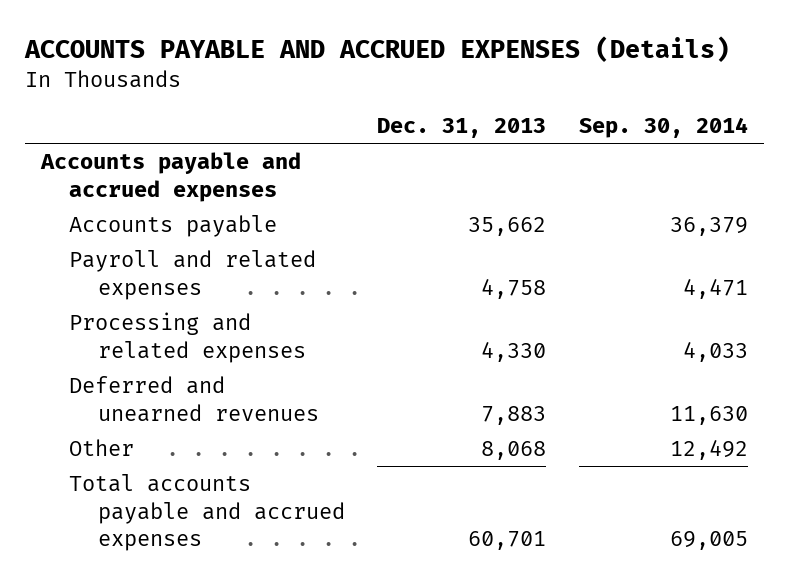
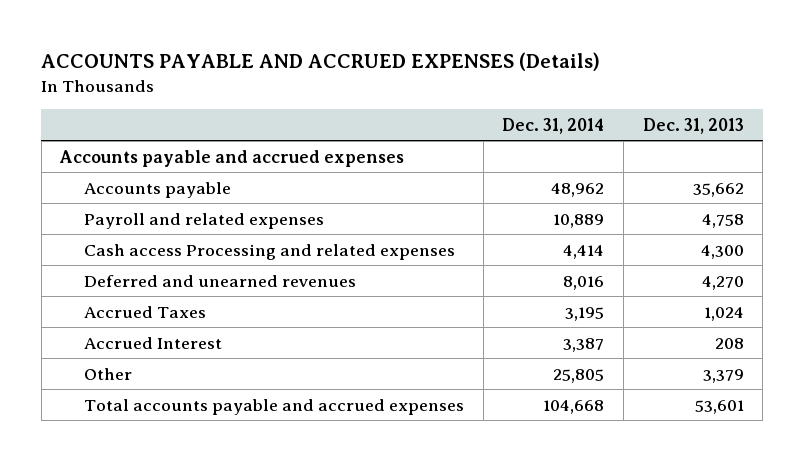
[578,117,748,139] Sep. 30, 2014 -> none
none -> [502,117,605,134] Dec. 31, 2014
[69,312,306,363] Processing and related expenses -> [84,243,456,260] Cash access Processing and related expenses
[481,341,547,362] 4,330 -> [700,244,744,259] 4,300
[481,405,547,425] 7,883 -> [701,275,744,290] 4,270
none -> [84,305,207,318] Accrued Taxes
none -> [84,336,223,349] Accrued Interest
[481,441,547,461] 8,068 -> [702,368,744,383] 3,379
[468,531,547,551] 60,701 -> [694,399,744,414] 53,601

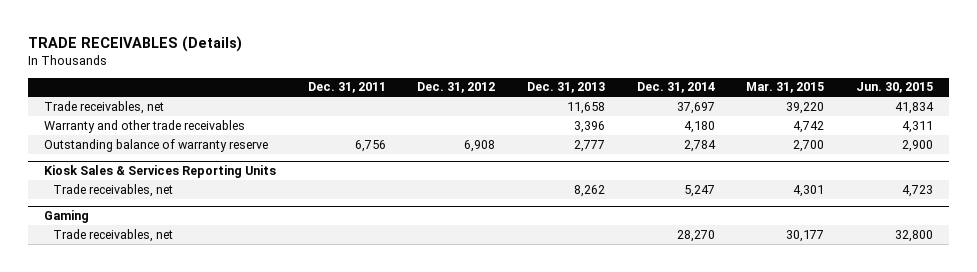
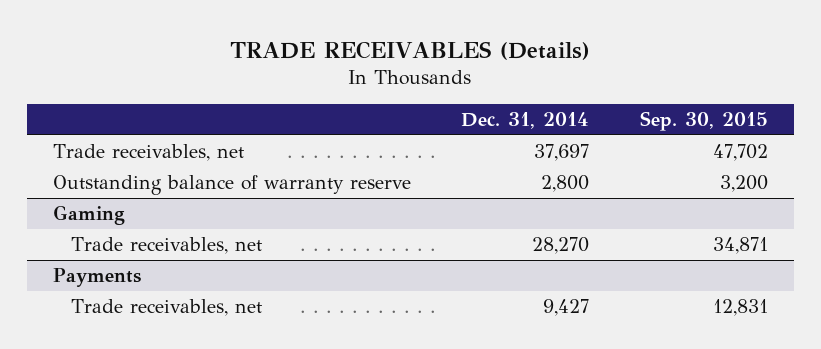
[307,82,386,94] Dec. 31, 2011 -> none
[417,82,496,94] Dec. 31, 2012 -> none
[526,82,605,94] Dec. 31, 2013 -> none
[746,82,825,94] Mar. 31, 2015 -> none
[855,82,933,94] Jun. 30, 2015 -> none
none -> [640,111,769,132] Sep. 30, 2015
[43,119,245,133] Warranty and other trade receivables -> none
[43,165,276,179] Kiosk Sales & Services Reporting Units -> none
[53,183,174,197] Trade receivables, net -> none
[683,139,716,152] 2,784 -> [541,175,590,193] 2,800
none -> [52,268,141,288] Payments
none -> [70,299,262,317] Trade receivables, net

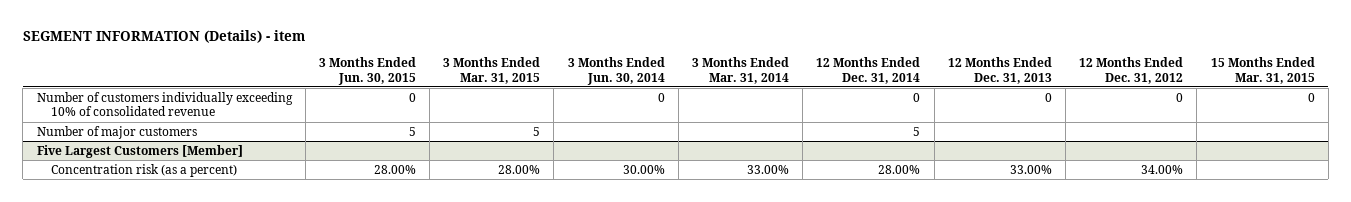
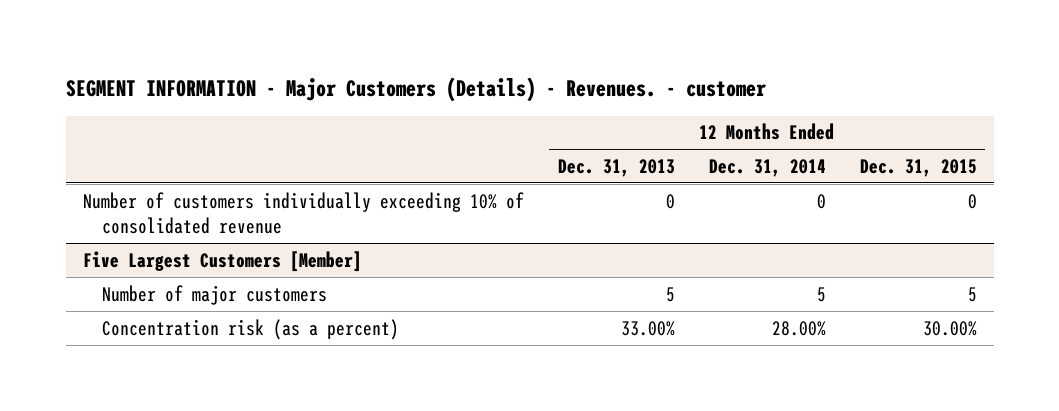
[22,30,305,44] SEGMENT INFORMATION (Details) - item -> [65,76,766,102] SEGMENT INFORMATION - Major Customers (Details) - Revenues. - customer
[318,56,416,85] 3 Months Ended Jun. 30, 2015 -> none
[443,56,541,84] 3 Months Ended Mar. 31, 2015 -> none
[567,56,665,85] 3 Months Ended Jun. 30, 2014 -> none
[692,56,790,84] 3 Months Ended Mar. 31, 2014 -> none
[1079,56,1184,84] 12 Months Ended Dec. 31, 2012 -> none
[1210,56,1315,84] 15 Months Ended Mar. 31, 2015 -> none
none -> [859,158,977,177] Dec. 31, 2015
[36,125,197,139] Number of major customers -> none
none -> [102,284,328,305] Number of major customers

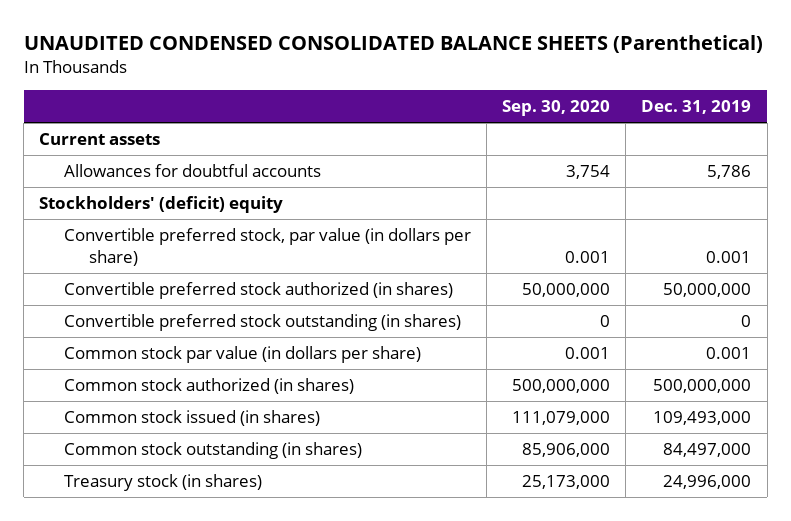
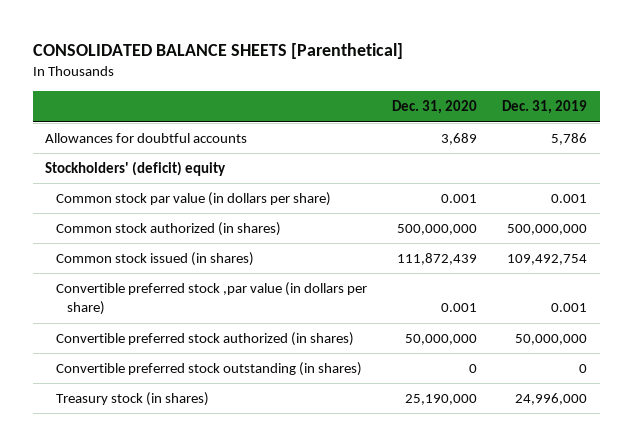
[23,35,763,54] UNAUDITED CONDENSED CONSOLIDATED BALANCE SHEETS (Parenthetical) -> [32,42,403,59] CONSOLIDATED BALANCE SHEETS [Parenthetical]
[502,100,611,117] Sep. 30, 2020 -> none
none -> [392,100,478,115] Dec. 31, 2020
[39,133,161,146] Current assets -> none
[64,228,472,266] Convertible preferred stock, par value (in dollars per share) -> none
[64,442,363,460] Common stock outstanding (in shares) -> none
[653,411,752,426] 109,493,000 -> [507,254,588,266] 109,492,754
none -> [55,282,367,316] Convertible preferred stock ,par value (in dollars per share)
[64,282,454,300] Convertible preferred stock authorized (in shares) -> [55,332,354,347] Convertible preferred stock authorized (in shares)
[64,314,462,332] Convertible preferred stock outstanding (in shares) -> [55,362,362,377] Convertible preferred stock outstanding (in shares)

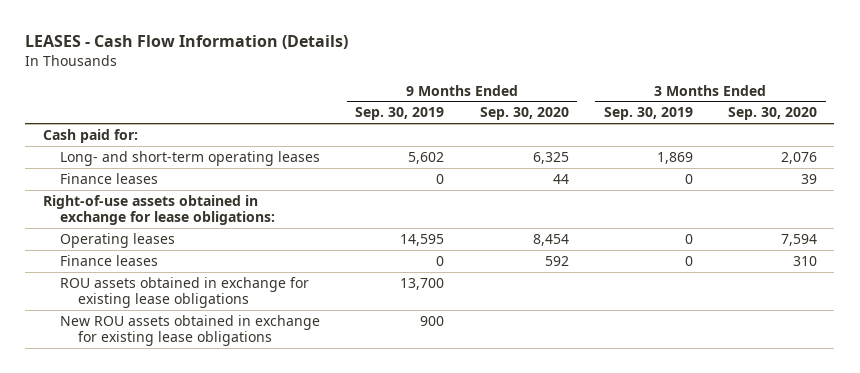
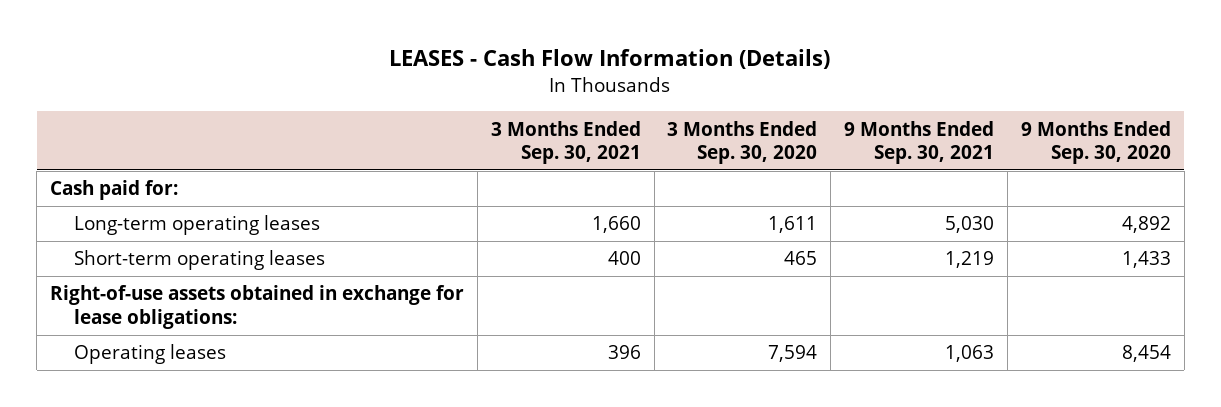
[355,107,445,121] Sep. 30, 2019 -> none
[603,107,693,121] Sep. 30, 2019 -> none
none -> [490,120,641,165] 3 Months Ended Sep. 30, 2021
none -> [844,120,995,165] 9 Months Ended Sep. 30, 2021
[60,150,321,166] Long- and short-term operating leases -> [73,215,320,236] Long-term operating leases
[532,151,569,164] 6,325 -> [1121,216,1171,234] 4,892
[780,151,817,164] 2,076 -> [768,216,818,234] 1,611
[60,172,159,184] Finance leases -> [73,250,325,271] Short-term operating leases
[552,173,569,184] 44 -> [1121,251,1171,269] 1,433
[800,173,817,184] 39 -> [784,251,818,266] 465
[60,254,159,266] Finance leases -> none
[60,276,310,309] ROU assets obtained in exchange for existing lease obligations -> none
[60,314,321,347] New ROU assets obtained in exchange for existing lease obligations -> none

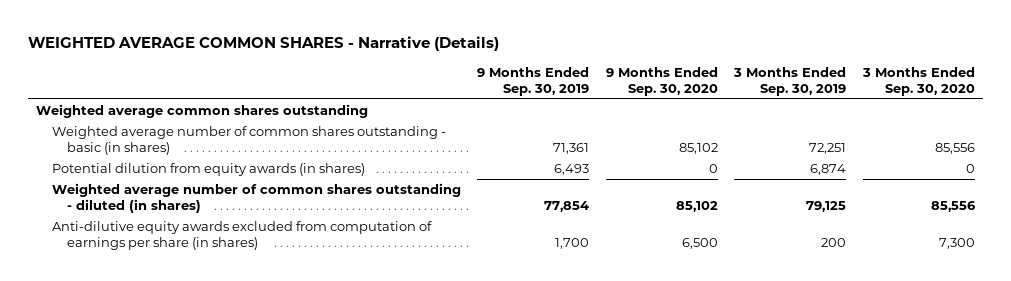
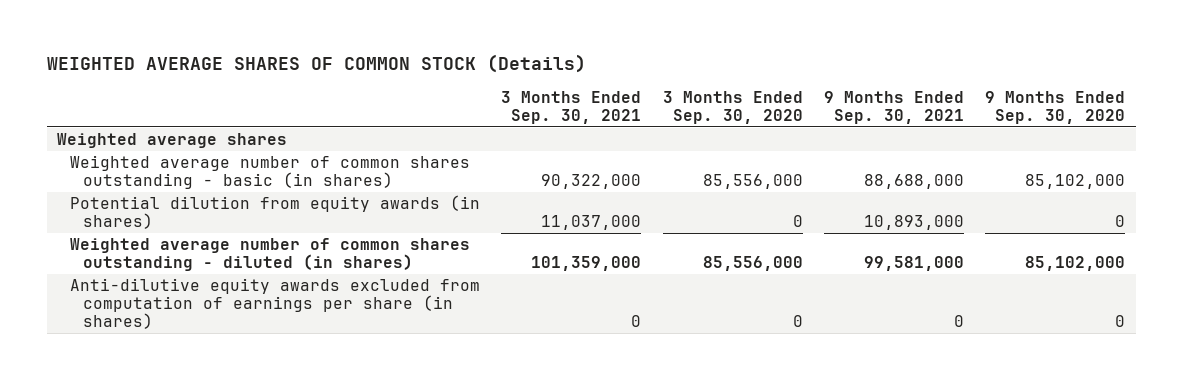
[27,36,499,52] WEIGHTED AVERAGE COMMON SHARES - Narrative (Details) -> [46,54,586,74] WEIGHTED AVERAGE SHARES OF COMMON STOCK (Details)
[477,66,590,96] 9 Months Ended Sep. 30, 2019 -> none
[733,66,847,96] 3 Months Ended Sep. 30, 2019 -> none
none -> [501,90,642,124] 3 Months Ended Sep. 30, 2021
none -> [824,90,965,124] 9 Months Ended Sep. 30, 2021
[36,104,369,119] Weighted average common shares outstanding -> [57,132,288,148] Weighted average shares
[678,143,718,155] 85,102 -> [1025,174,1126,190] 85,102,000
[934,143,975,155] 85,556 -> [702,174,803,190] 85,556,000
[675,201,718,213] 85,102 -> [1025,256,1126,272] 85,102,000
[930,201,976,213] 85,556 -> [702,256,803,272] 85,556,000
[681,238,718,250] 6,500 -> [1115,315,1126,328] 0
[938,238,975,250] 7,300 -> [792,315,803,328] 0

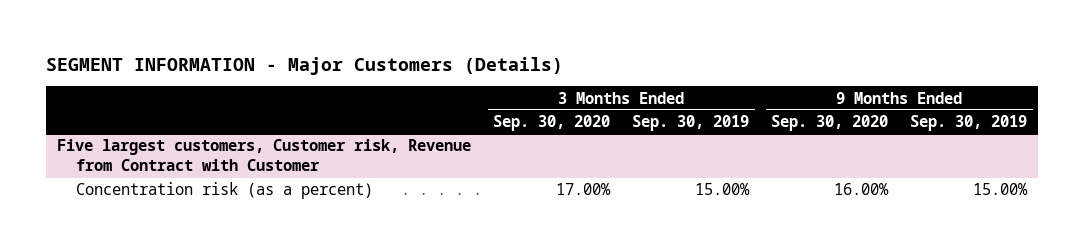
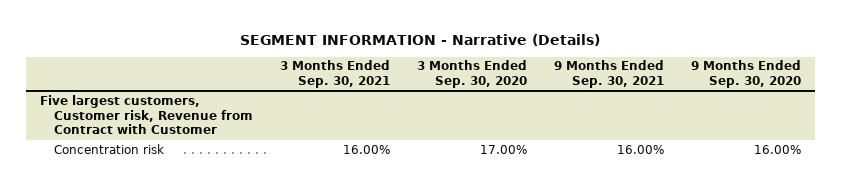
[46,56,564,75] SEGMENT INFORMATION - Major Customers (Details) -> [240,33,601,46] SEGMENT INFORMATION - Narrative (Details)
[632,115,750,132] Sep. 30, 2019 -> none
[910,115,1028,132] Sep. 30, 2019 -> none
none -> [280,60,391,89] 3 Months Ended Sep. 30, 2021
none -> [554,60,665,89] 9 Months Ended Sep. 30, 2021
[75,182,373,200] Concentration risk (as a percent) -> [54,143,165,154] Concentration risk

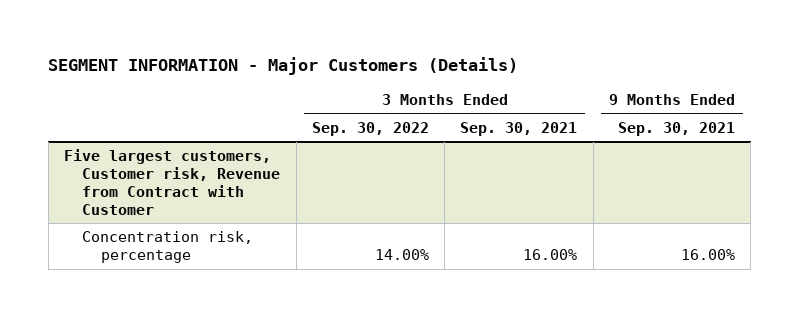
[240,33,601,46] SEGMENT INFORMATION - Narrative (Details) -> [48,57,519,76] SEGMENT INFORMATION - Major Customers (Details)
[417,60,528,89] 3 Months Ended Sep. 30, 2020 -> none
[691,60,802,89] 9 Months Ended Sep. 30, 2020 -> none
none -> [311,121,429,136] Sep. 30, 2022
[54,143,165,154] Concentration risk -> [82,231,254,264] Concentration risk, percentage

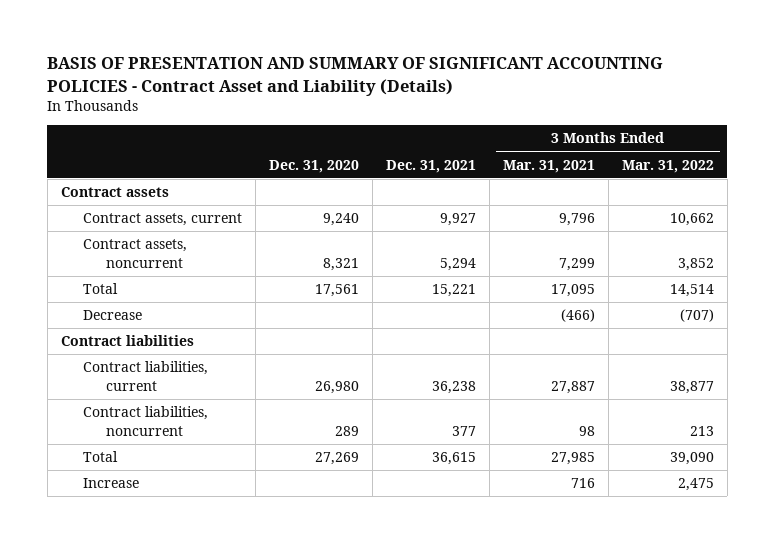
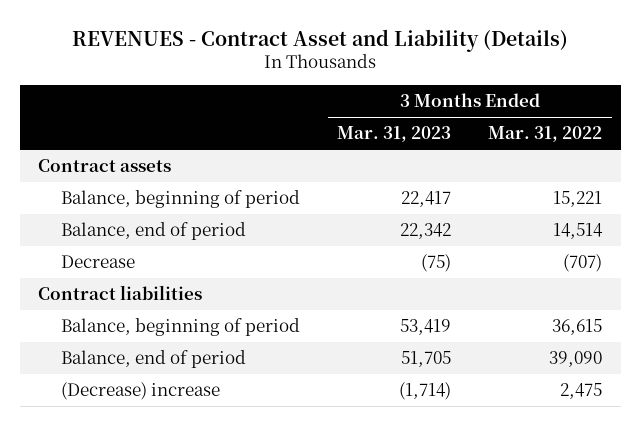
[47,57,664,96] BASIS OF PRESENTATION AND SUMMARY OF SIGNIFICANT ACCOUNTING POLICIES - Contract Asset and Liability (Details) -> [72,28,569,52] REVENUES - Contract Asset and Liability (Details)
[269,159,360,173] Dec. 31, 2020 -> none
[385,159,476,173] Dec. 31, 2021 -> none
[502,159,595,173] Mar. 31, 2021 -> none
none -> [337,126,452,143] Mar. 31, 2023
[83,213,243,227] Contract assets, current -> none
[83,239,188,268] Contract assets, noncurrent -> none
none -> [60,190,300,209] Balance, beginning of period
[83,283,119,295] Total -> [60,222,246,241] Balance, end of period
[83,361,209,391] Contract liabilities, current -> none
[83,406,209,436] Contract liabilities, noncurrent -> none
none -> [60,318,300,337] Balance, beginning of period
[83,451,119,463] Total -> [60,350,246,369] Balance, end of period
[83,478,140,489] Increase -> [60,382,220,401] (Decrease) increase

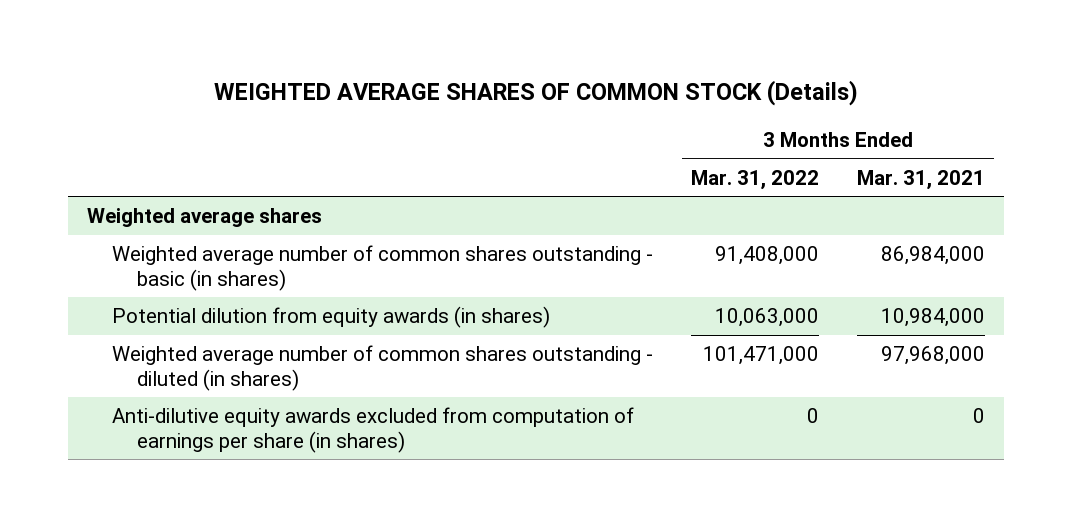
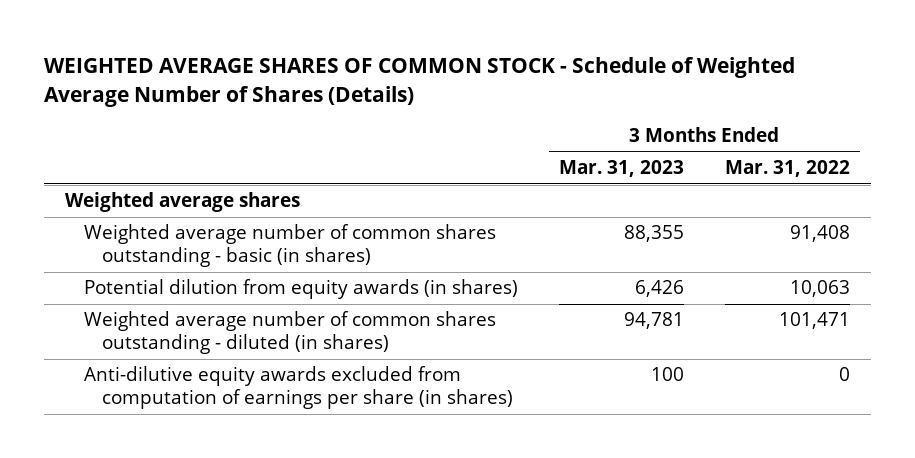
[213,80,858,107] WEIGHTED AVERAGE SHARES OF COMMON STOCK (Details) -> [44,57,796,107] WEIGHTED AVERAGE SHARES OF COMMON STOCK - Schedule of Weighted Average Number of Shares (Details)
[856,169,985,190] Mar. 31, 2021 -> none
none -> [558,160,684,178] Mar. 31, 2023
[714,246,819,266] 91,408,000 -> [790,225,851,243] 91,408
[714,308,819,328] 10,063,000 -> [790,280,851,298] 10,063
[702,346,819,366] 101,471,000 -> [779,312,851,330] 101,471

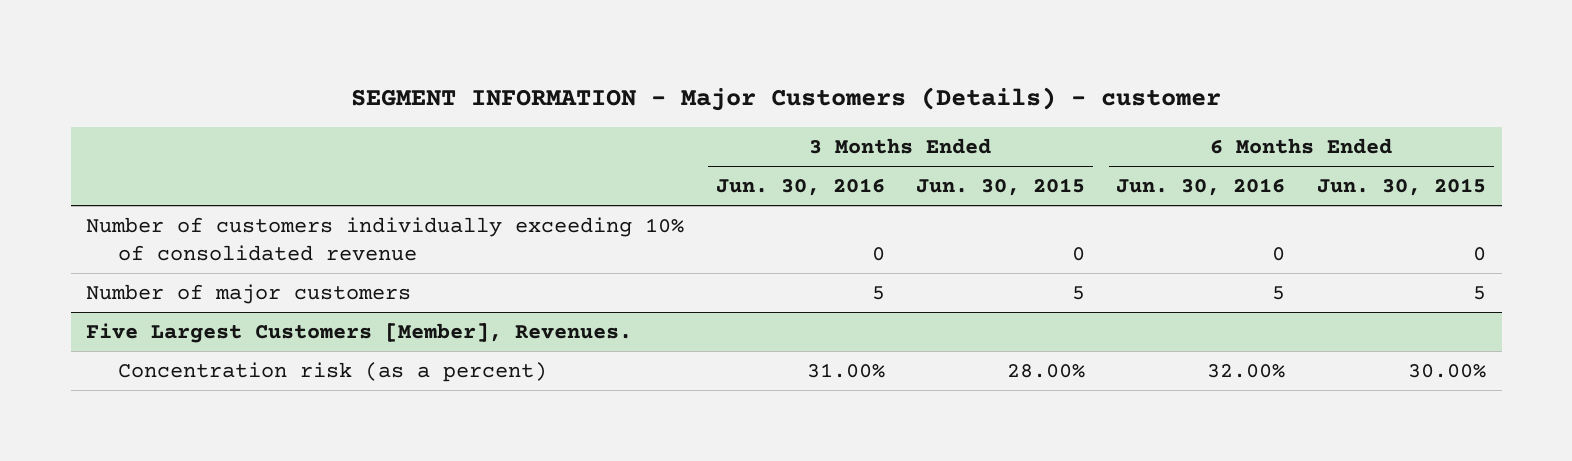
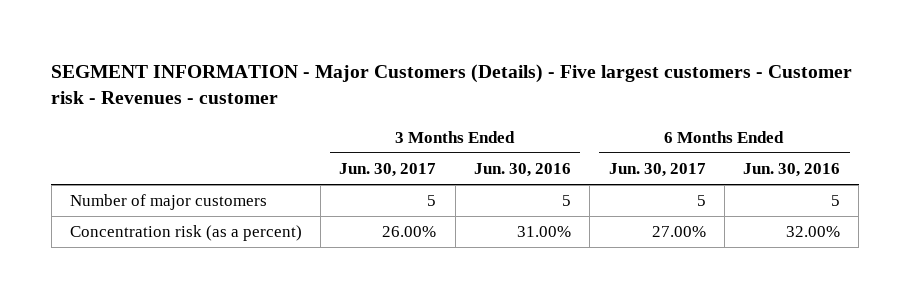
[351,86,1222,111] SEGMENT INFORMATION - Major Customers (Details) - customer -> [51,63,853,105] SEGMENT INFORMATION - Major Customers (Details) - Five largest customers - Customer risk - Revenues - customer
[916,178,1086,197] Jun. 30, 2015 -> none
[1316,178,1486,197] Jun. 30, 2015 -> none
none -> [339,162,437,177] Jun. 30, 2017
none -> [608,162,706,177] Jun. 30, 2017
[86,217,685,262] Number of customers individually exceeding 10% of consolidated revenue -> none
[86,323,633,344] Five Largest Customers [Member], Revenues. -> none

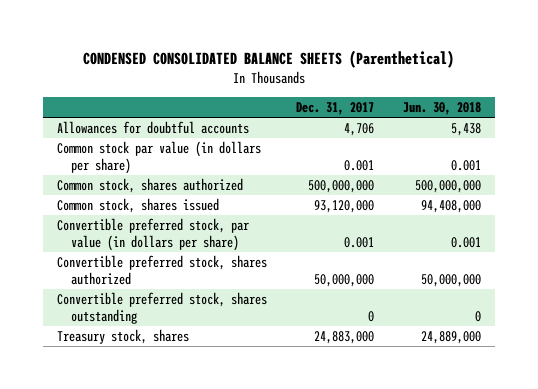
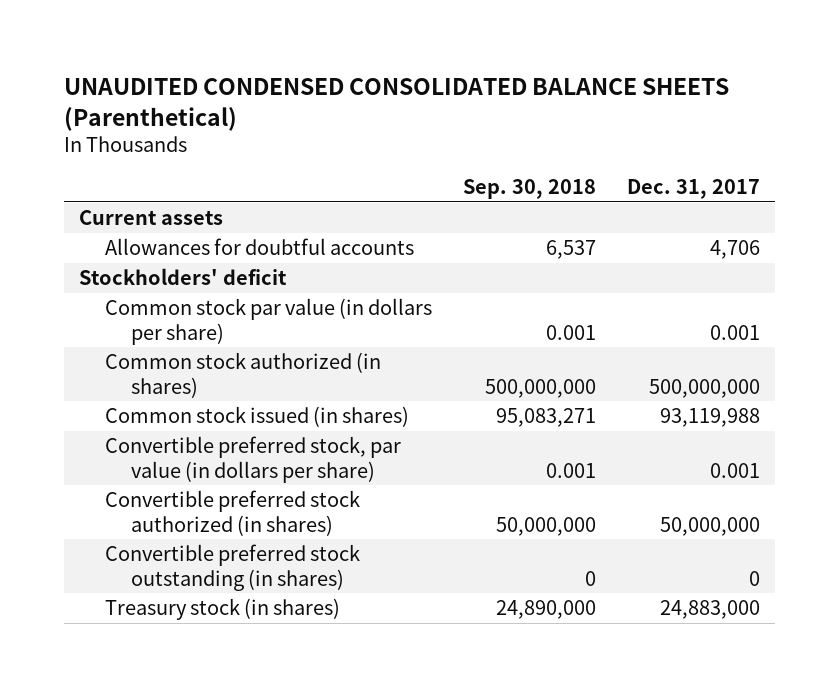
[82,50,454,69] CONDENSED CONSOLIDATED BALANCE SHEETS (Parenthetical) -> [64,77,730,131] UNAUDITED CONDENSED CONSOLIDATED BALANCE SHEETS (Parenthetical)
[402,101,481,115] Jun. 30, 2018 -> none
none -> [462,179,596,200] Sep. 30, 2018
none -> [79,210,224,226] Current assets
none -> [79,268,288,286] Stockholders' deficit
[57,178,244,194] Common stock, shares authorized -> [105,352,382,398] Common stock authorized (in shares)
[57,198,220,214] Common stock, shares issued -> [105,406,410,428] Common stock issued (in shares)
[313,200,374,214] 93,120,000 -> [659,408,760,428] 93,119,988
[57,255,268,285] Convertible preferred stock, shares authorized -> [105,490,361,536] Convertible preferred stock authorized (in shares)
[57,292,268,324] Convertible preferred stock, shares outstanding -> [105,544,361,591] Convertible preferred stock outstanding (in shares)
[57,329,190,345] Treasury stock, shares -> [105,598,341,621] Treasury stock (in shares)

